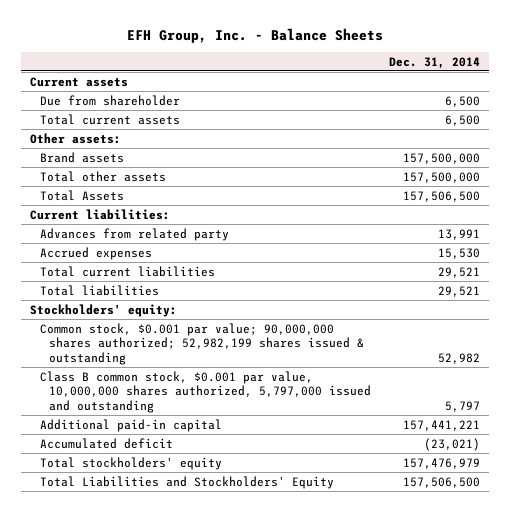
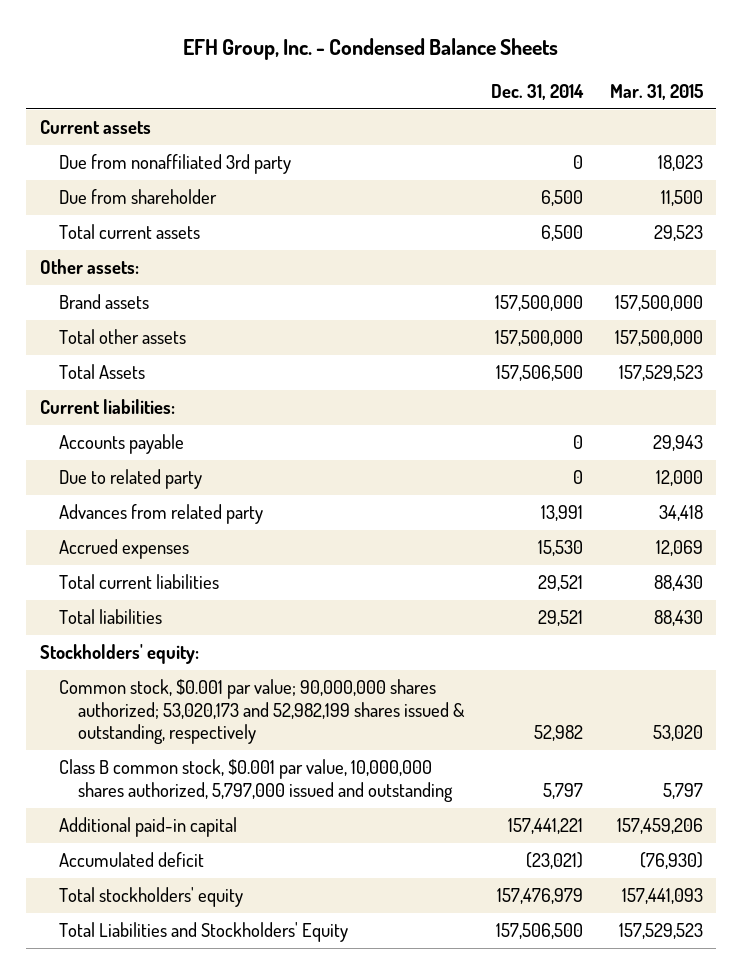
[127,27,384,43] EFH Group, Inc. - Balance Sheets -> [183,38,559,61] EFH Group, Inc. - Condensed Balance Sheets
none -> [609,84,703,101] Mar. 31, 2015
none -> [58,154,291,175] Due from nonaffiliated 3rd party
none -> [58,434,184,455] Accounts payable
none -> [58,469,202,490] Due to related party
[39,322,365,365] Common stock, $0.001 par value; 90,000,000 shares authorized; 52,982,199 shares issued & outstanding -> [58,679,465,744] Common stock, $0.001 par value; 90,000,000 shares authorized; 53,020,173 and 52,982,199 shares issued & outstanding, respectively

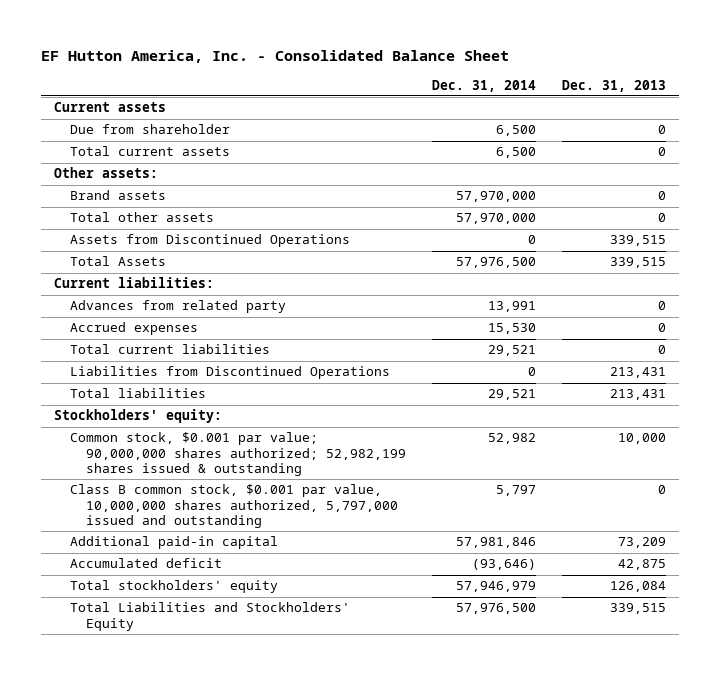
[183,38,559,61] EFH Group, Inc. - Condensed Balance Sheets -> [41,50,510,64] EF Hutton America, Inc. - Consolidated Balance Sheet
[609,84,703,101] Mar. 31, 2015 -> none
none -> [562,79,667,92] Dec. 31, 2013
[58,154,291,175] Due from nonaffiliated 3rd party -> none
[494,295,583,312] 157,500,000 -> [456,191,537,203] 57,970,000
[494,330,583,347] 157,500,000 -> [456,213,537,225] 57,970,000
none -> [70,234,351,248] Assets from Discontinued Operations
[495,365,583,382] 157,506,500 -> [456,257,537,269] 57,976,500
[58,434,184,455] Accounts payable -> none
[58,469,202,490] Due to related party -> none
none -> [70,366,391,380] Liabilities from Discontinued Operations
[58,679,465,744] Common stock, $0.001 par value; 90,000,000 shares authorized; 53,020,173 and 52,982,199 shares issued & outstanding, respectively -> [70,432,407,476] Common stock, $0.001 par value; 90,000,000 shares authorized; 52,982,199 shares issued & outstanding
[507,818,583,835] 157,441,221 -> [456,537,537,549] 57,981,846
[525,852,583,870] (23,021) -> [472,559,537,571] (93,646)
[496,888,583,905] 157,476,979 -> [456,581,537,593] 57,946,979
[495,923,583,940] 157,506,500 -> [456,603,537,615] 57,976,500

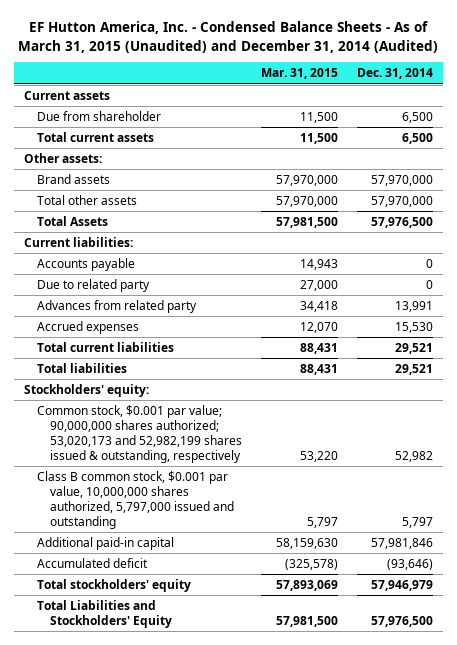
[41,50,510,64] EF Hutton America, Inc. - Consolidated Balance Sheet -> [18,21,439,53] EF Hutton America, Inc. - Condensed Balance Sheets - As of March 31, 2015 (Unaudited) and December 31, 2014 (Audited)
[562,79,667,92] Dec. 31, 2013 -> none
none -> [260,68,338,80] Mar. 31, 2015
[70,234,351,248] Assets from Discontinued Operations -> none
none -> [36,257,135,271] Accounts payable
none -> [36,278,150,292] Due to related party
[70,366,391,380] Liabilities from Discontinued Operations -> none
[70,432,407,476] Common stock, $0.001 par value; 90,000,000 shares authorized; 52,982,199 shares issued & outstanding -> [36,404,242,464] Common stock, $0.001 par value; 90,000,000 shares authorized; 53,020,173 and 52,982,199 shares issued & outstanding, respectively

